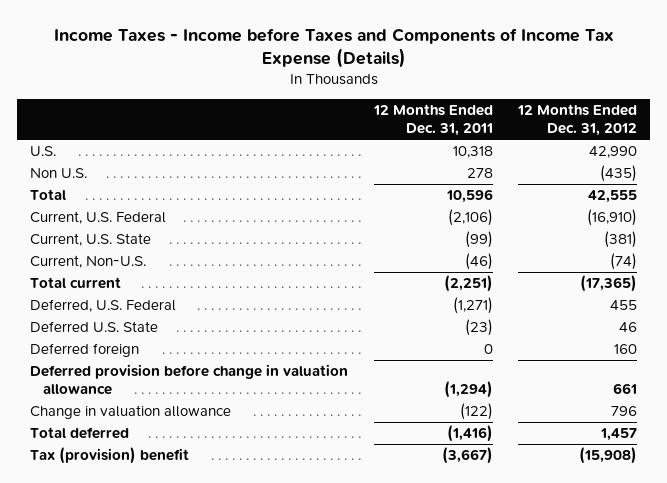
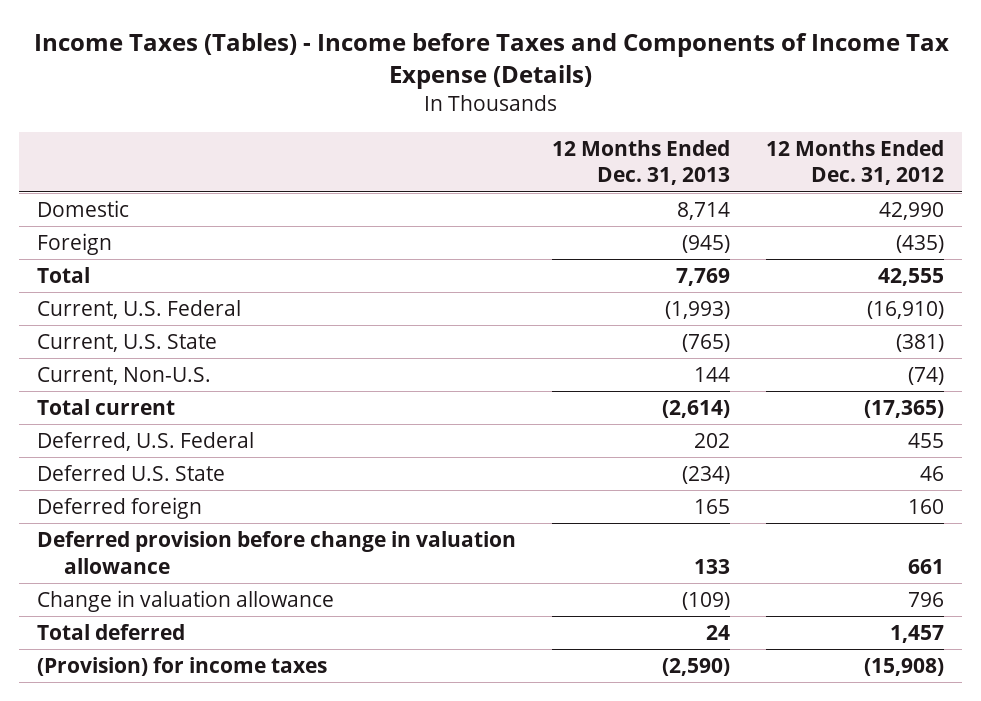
[53,27,614,68] Income Taxes - Income before Taxes and Components of Income Tax Expense (Details) -> [33,33,949,90] Income Taxes (Tables) - Income before Taxes and Components of Income Tax Expense (Details)
[372,104,493,137] 12 Months Ended Dec. 31, 2011 -> none
none -> [552,139,731,186] 12 Months Ended Dec. 31, 2013
[29,146,56,157] U.S. -> [37,199,130,217] Domestic
[29,168,87,179] Non U.S. -> [37,232,113,255] Foreign
[29,447,189,465] Tax (provision) benefit -> [37,656,328,676] (Provision) for income taxes

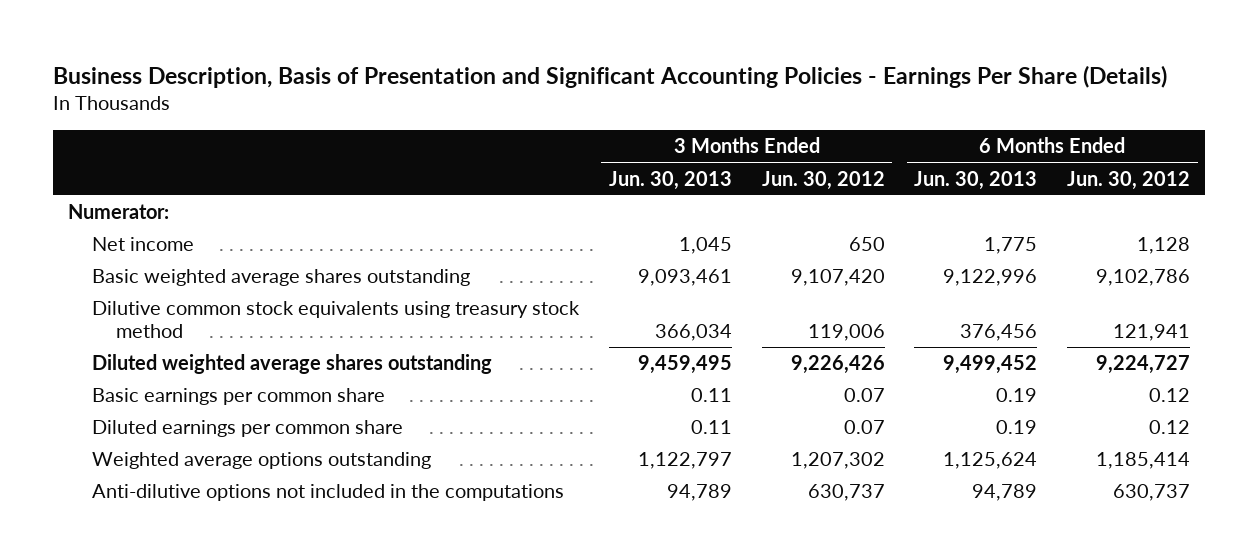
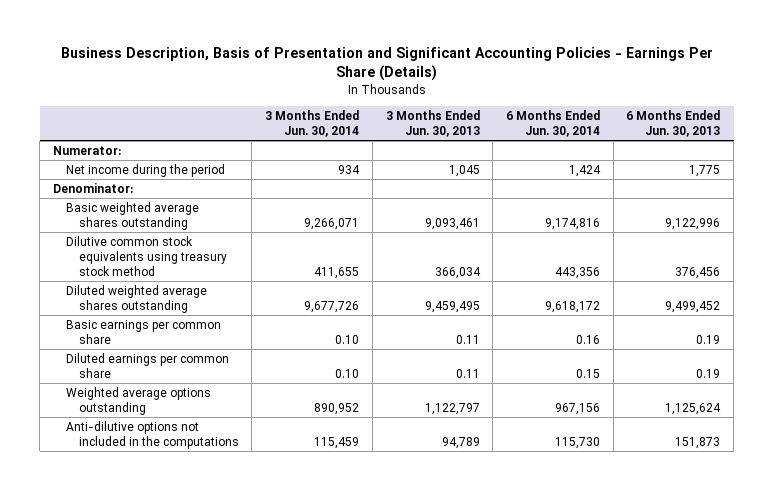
[761,170,885,190] Jun. 30, 2012 -> none
[1067,170,1191,190] Jun. 30, 2012 -> none
none -> [265,109,360,138] 3 Months Ended Jun. 30, 2014
none -> [505,109,600,138] 6 Months Ended Jun. 30, 2014
[92,237,195,252] Net income -> [65,163,225,177] Net income during the period
none -> [52,182,133,193] Denominator:
[972,484,1038,502] 94,789 -> [675,437,721,450] 151,873

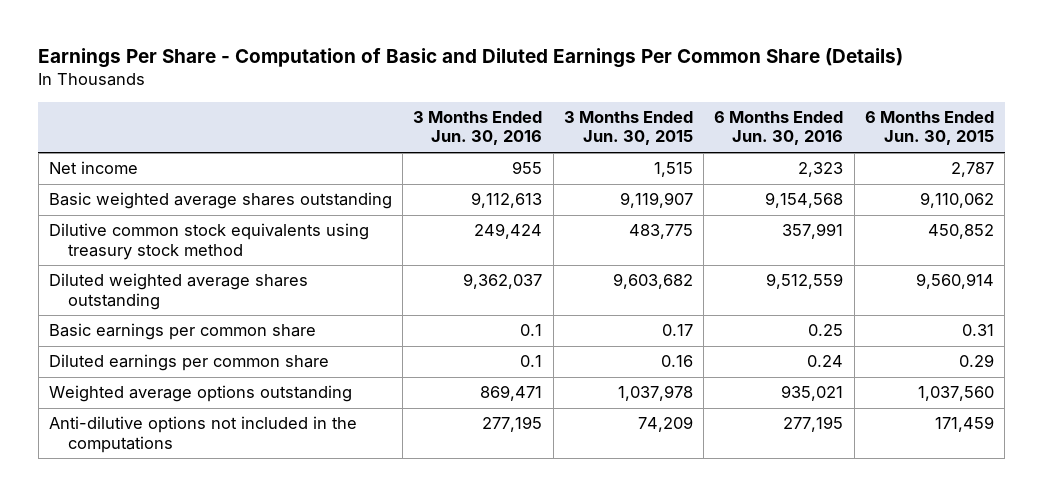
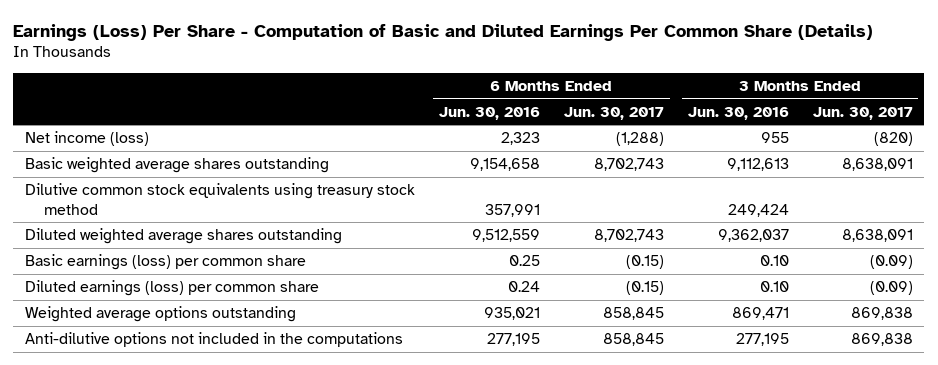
[38,48,904,69] Earnings Per Share - Computation of Basic and Diluted Earnings Per Common Share (Details) -> [13,23,874,41] Earnings (Loss) Per Share - Computation of Basic and Diluted Earnings Per Common Share (Details)
[563,111,693,146] 3 Months Ended Jun. 30, 2015 -> none
[864,111,994,146] 6 Months Ended Jun. 30, 2015 -> none
none -> [563,106,664,120] Jun. 30, 2017
none -> [812,106,913,120] Jun. 30, 2017
[48,161,138,175] Net income -> [25,131,150,147] Net income (loss)
[765,192,844,209] 9,154,568 -> [469,158,540,172] 9,154,658
[48,323,316,341] Basic earnings per common share -> [25,254,307,271] Basic earnings (loss) per common share
[520,324,543,337] 0.1 -> [759,255,789,267] 0.10
[48,354,329,372] Diluted earnings per common share -> [25,280,320,297] Diluted earnings (loss) per common share
[520,355,543,368] 0.1 -> [759,281,789,293] 0.10

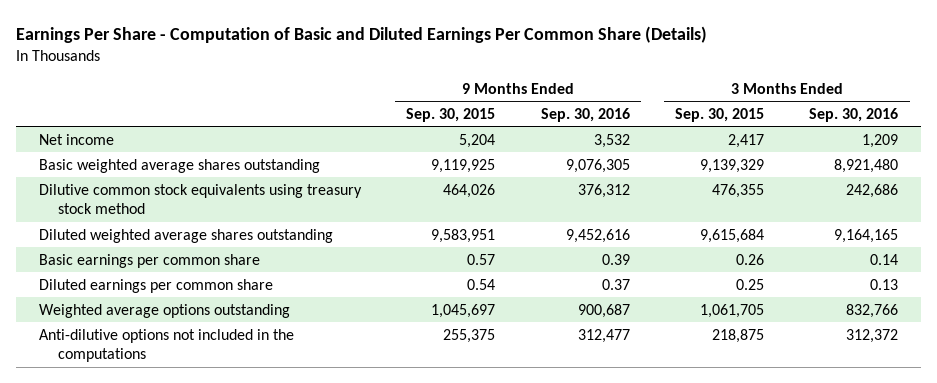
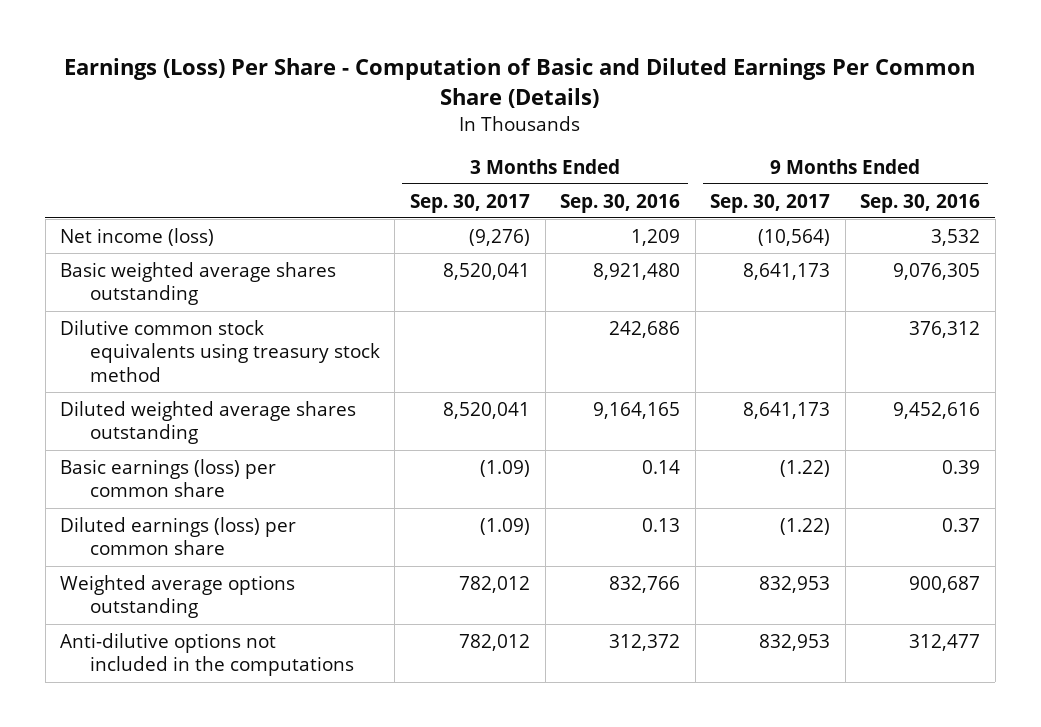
[16,25,708,43] Earnings Per Share - Computation of Basic and Diluted Earnings Per Common Share (Details) -> [64,58,976,109] Earnings (Loss) Per Share - Computation of Basic and Diluted Earnings Per Common Share (Details)
[406,107,496,122] Sep. 30, 2015 -> none
[675,107,765,122] Sep. 30, 2015 -> none
none -> [410,193,531,213] Sep. 30, 2017
none -> [710,193,831,213] Sep. 30, 2017
[38,133,114,145] Net income -> [60,227,215,246] Net income (loss)
[38,253,260,268] Basic earnings per common share -> [60,458,277,498] Basic earnings (loss) per common share
[38,278,273,293] Diluted earnings per common share -> [60,516,297,556] Diluted earnings (loss) per common share

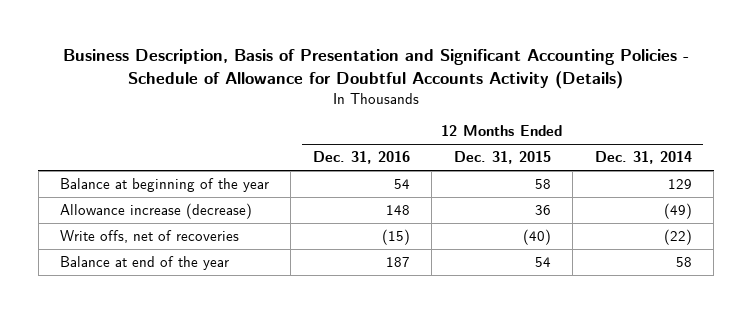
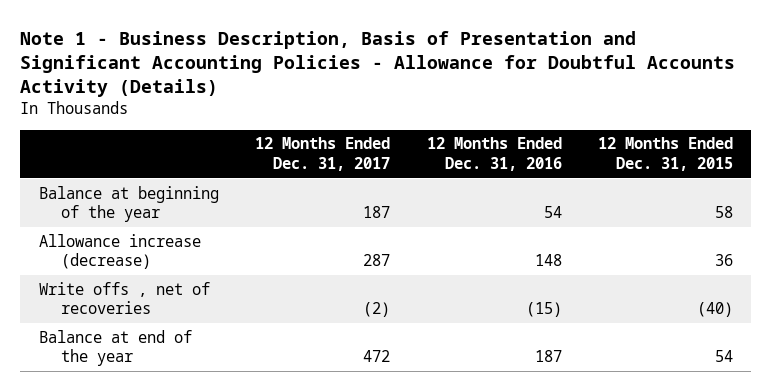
[62,48,689,89] Business Description, Basis of Presentation and Significant Accounting Policies - Schedule of Allowance for Doubtful Accounts Activity (Details) -> [20,30,736,98] Note 1 - Business Description, Basis of Presentation and Significant Accounting Policies - Allowance for Doubtful Accounts Activity (Details)
[594,151,692,165] Dec. 31, 2014 -> none
none -> [255,137,391,172] 12 Months Ended Dec. 31, 2017
[60,230,240,244] Write offs, net of recoveries -> [38,281,210,315] Write offs , net of recoveries

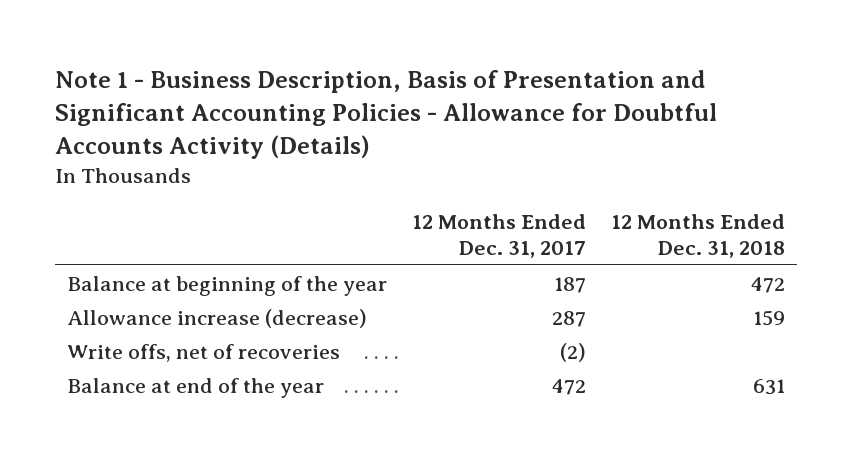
[426,137,562,172] 12 Months Ended Dec. 31, 2016 -> none
[598,137,734,172] 12 Months Ended Dec. 31, 2015 -> none
none -> [610,213,785,258] 12 Months Ended Dec. 31, 2018
[38,281,210,315] Write offs , net of recoveries -> [67,343,341,362] Write offs, net of recoveries

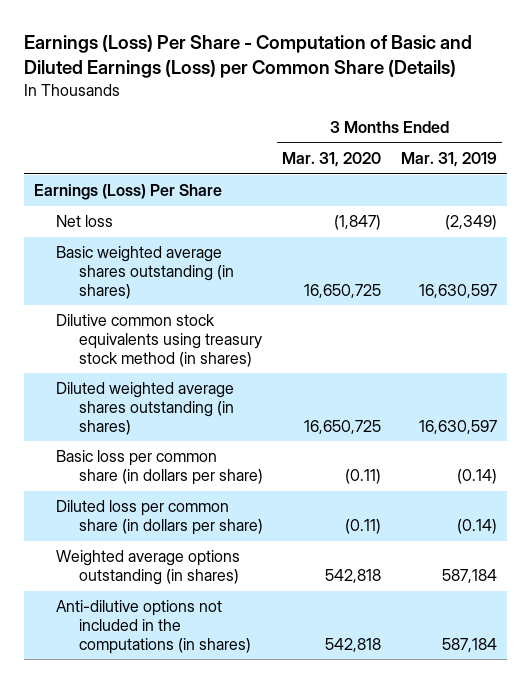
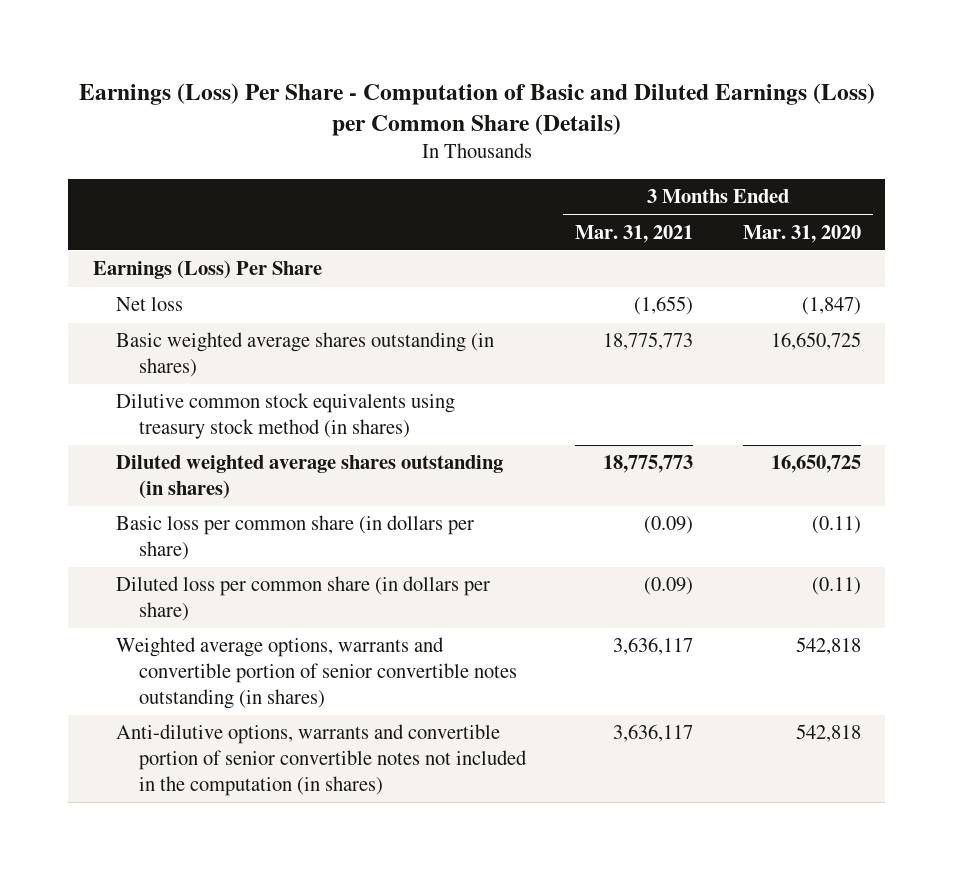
[400,151,497,167] Mar. 31, 2019 -> none
none -> [575,224,694,243] Mar. 31, 2021
[56,550,241,586] Weighted average options outstanding (in shares) -> [115,637,518,709] Weighted average options, warrants and convertible portion of senior convertible notes outstanding (in shares)
[56,600,251,654] Anti-dilutive options not included in the computations (in shares) -> [115,724,528,796] Anti-dilutive options, warrants and convertible portion of senior convertible notes not included in the computation (in shares)

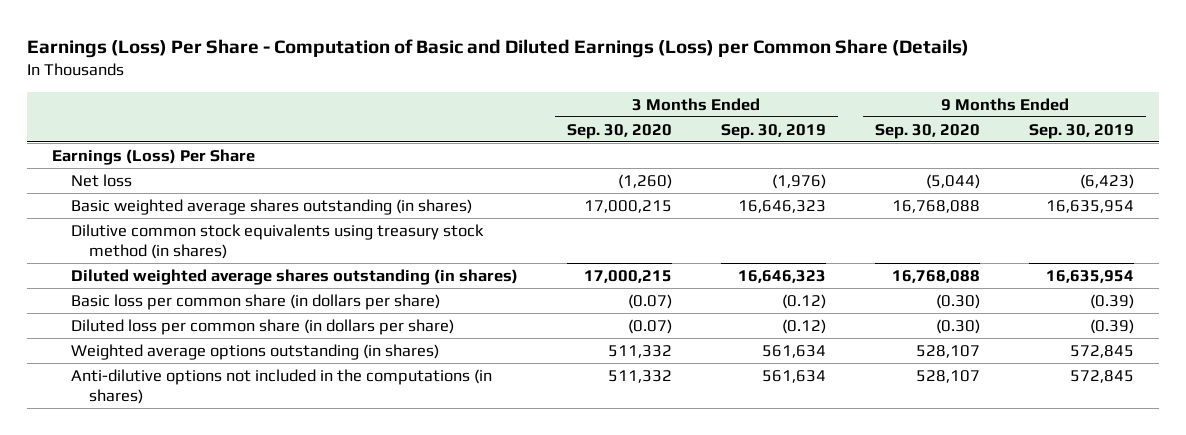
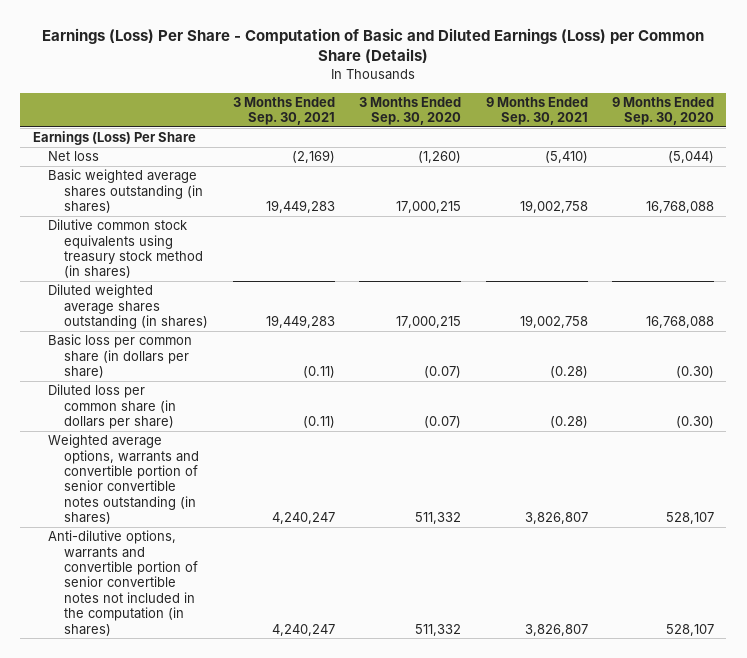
[720,123,826,139] Sep. 30, 2019 -> none
[1029,123,1135,139] Sep. 30, 2019 -> none
none -> [232,96,335,126] 3 Months Ended Sep. 30, 2021
none -> [485,96,588,126] 9 Months Ended Sep. 30, 2021
[70,343,439,360] Weighted average options outstanding (in shares) -> [48,434,200,525] Weighted average options, warrants and convertible portion of senior convertible notes outstanding (in shares)
[70,368,492,405] Anti-dilutive options not included in the computations (in shares) -> [48,530,199,636] Anti-dilutive options, warrants and convertible portion of senior convertible notes not included in the computation (in shares)

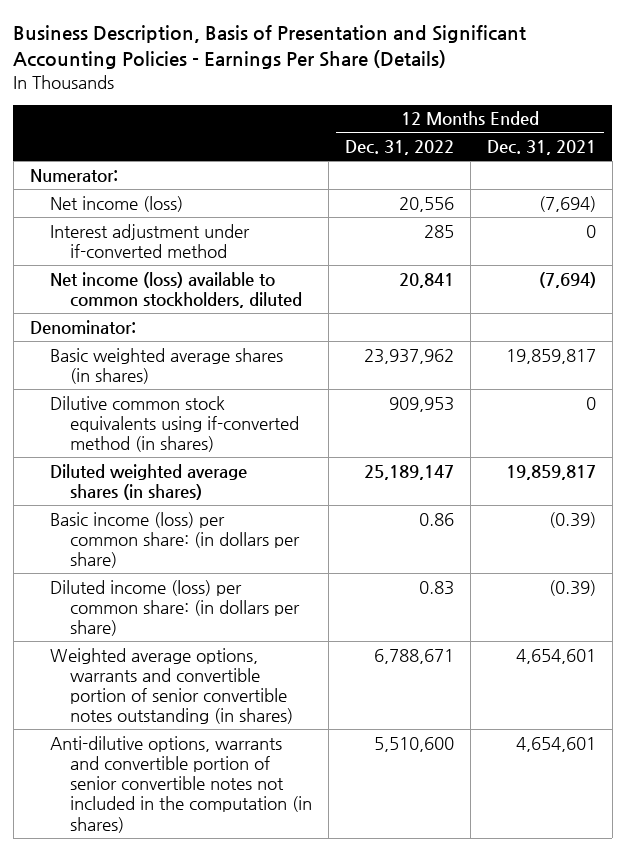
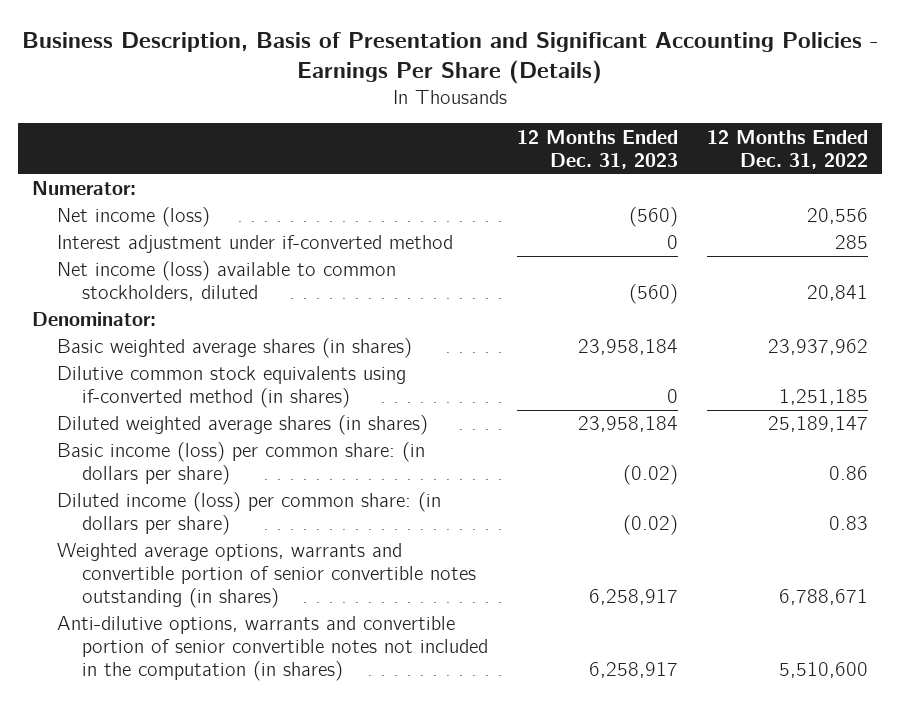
[486,140,596,156] Dec. 31, 2021 -> none
none -> [517,129,679,169] 12 Months Ended Dec. 31, 2023
[388,396,454,412] 909,953 -> [778,389,868,406] 1,251,185

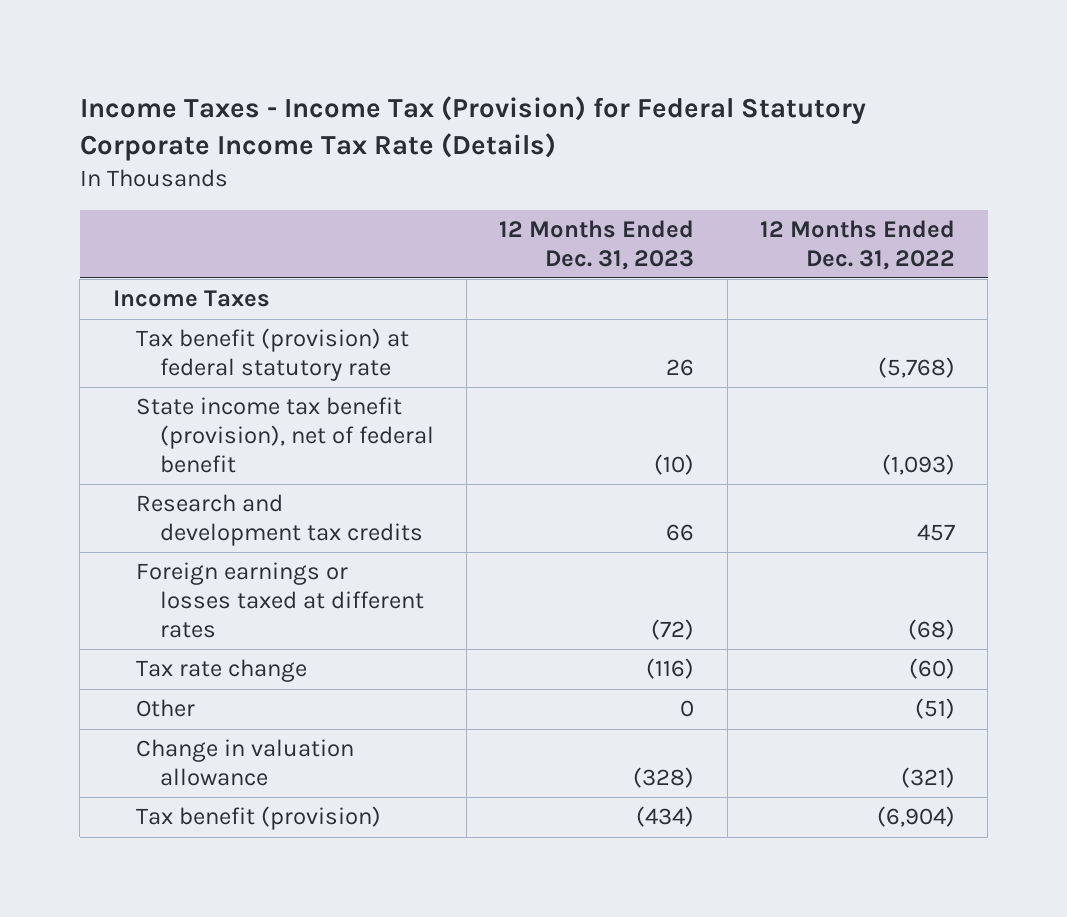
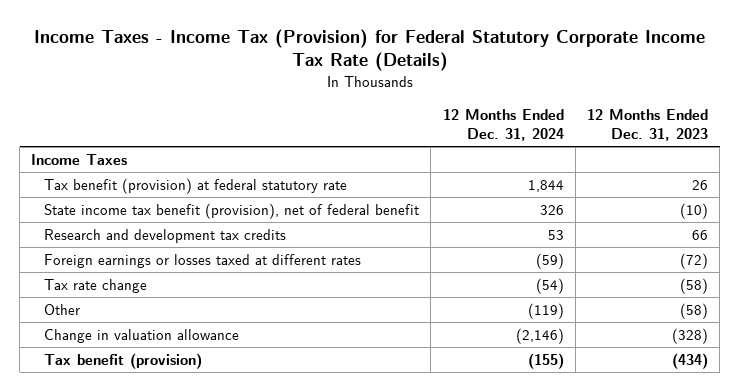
[759,219,955,270] 12 Months Ended Dec. 31, 2022 -> none
none -> [442,108,564,141] 12 Months Ended Dec. 31, 2024
[646,658,695,680] (116) -> [679,277,708,294] (58)
[680,700,695,718] 0 -> [679,302,708,319] (58)

